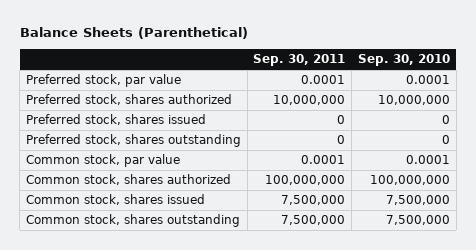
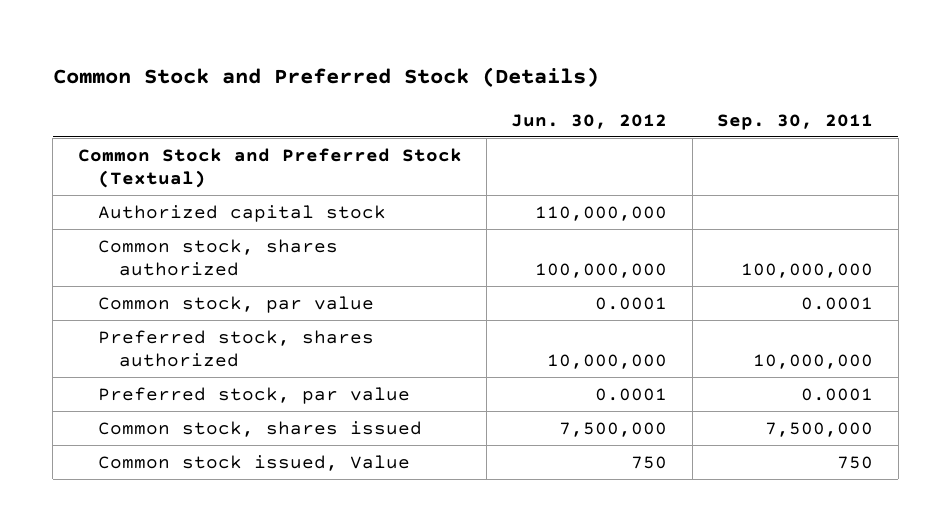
[19,27,248,40] Balance Sheets (Parenthetical) -> [52,67,599,88] Common Stock and Preferred Stock (Details)
[357,54,450,67] Sep. 30, 2010 -> none
none -> [511,113,668,129] Jun. 30, 2012
[26,114,207,126] Preferred stock, shares issued -> none
[26,134,242,148] Preferred stock, shares outstanding -> none
none -> [77,147,462,188] Common Stock and Preferred Stock (Textual)
none -> [98,204,387,222] Authorized capital stock
[26,154,181,168] Common stock, par value -> [98,295,375,313] Common stock, par value
[26,94,233,106] Preferred stock, shares authorized -> [98,329,375,367] Preferred stock, shares authorized
[26,74,182,88] Preferred stock, par value -> [98,386,411,404] Preferred stock, par value
[26,214,241,228] Common stock, shares outstanding -> none
none -> [98,454,411,471] Common stock issued, Value

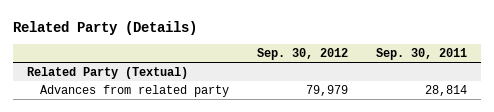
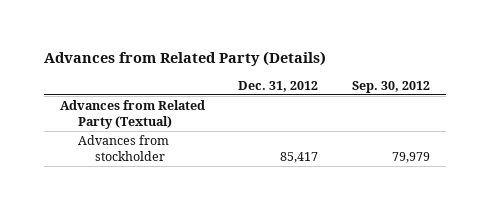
[12,20,197,35] Related Party (Details) -> [43,51,326,67] Advances from Related Party (Details)
[376,48,468,61] Sep. 30, 2011 -> none
none -> [238,80,319,92] Dec. 31, 2012
[27,67,189,80] Related Party (Textual) -> [60,100,206,129] Advances from Related Party (Textual)
[39,85,229,98] Advances from related party -> [77,135,169,161] Advances from stockholder

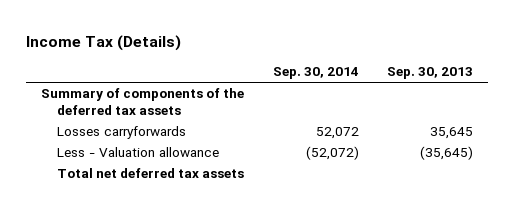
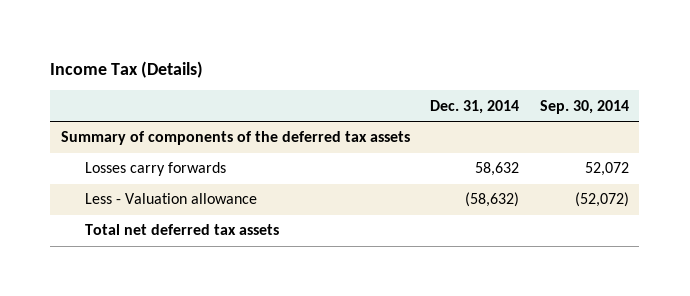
[387,67,474,80] Sep. 30, 2013 -> none
none -> [430,99,520,114] Dec. 31, 2014
[57,126,187,140] Losses carryforwards -> [84,162,226,177] Losses carry forwards

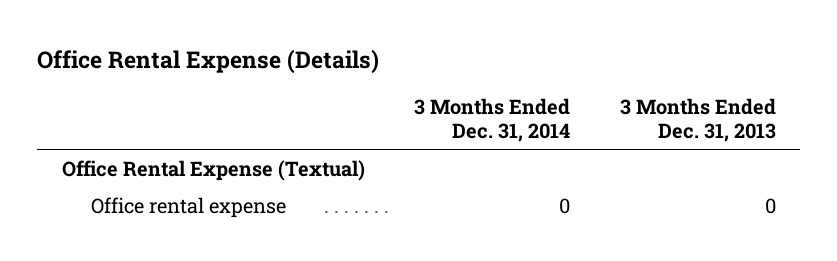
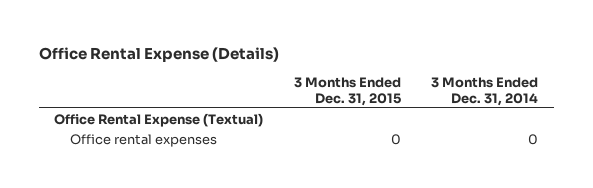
[619,97,776,143] 3 Months Ended Dec. 31, 2013 -> none
none -> [293,76,401,106] 3 Months Ended Dec. 31, 2015
[90,196,286,218] Office rental expense -> [70,133,218,147] Office rental expenses

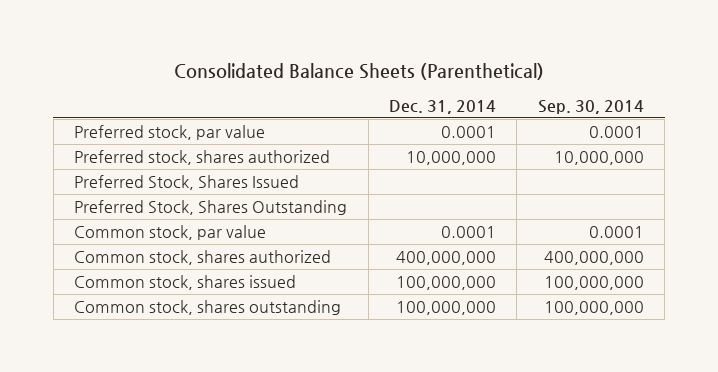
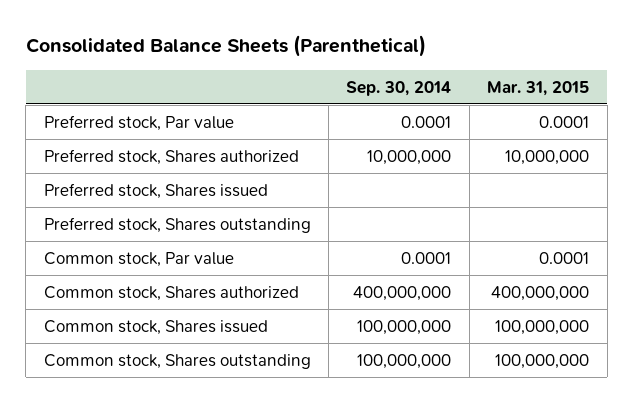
[389,99,497,114] Dec. 31, 2014 -> none
none -> [487,80,590,96] Mar. 31, 2015
[74,124,266,140] Preferred stock, par value -> [43,114,234,131] Preferred stock, Par value
[74,149,331,165] Preferred stock, shares authorized -> [43,148,299,165] Preferred stock, Shares authorized
[74,174,300,190] Preferred Stock, Shares Issued -> [43,182,268,199] Preferred stock, Shares issued
[74,199,348,215] Preferred Stock, Shares Outstanding -> [43,216,311,233] Preferred stock, Shares outstanding
[74,224,267,240] Common stock, par value -> [43,251,234,267] Common stock, Par value
[74,249,332,265] Common stock, shares authorized -> [43,285,299,301] Common stock, Shares authorized
[74,274,297,290] Common stock, shares issued -> [43,319,268,335] Common stock, Shares issued
[74,299,342,315] Common stock, shares outstanding -> [43,353,311,369] Common stock, Shares outstanding

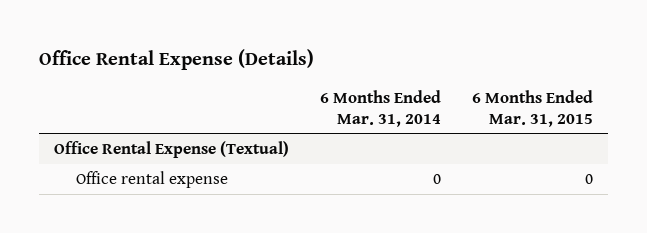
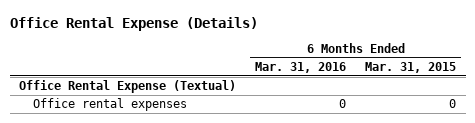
[319,89,441,127] 6 Months Ended Mar. 31, 2014 -> none
none -> [255,61,347,73] Mar. 31, 2016
[75,171,228,189] Office rental expense -> [32,98,187,112] Office rental expenses

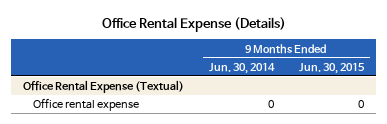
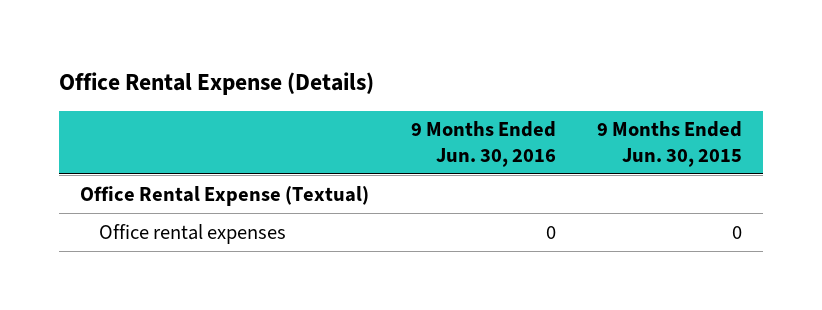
[209,62,276,74] Jun. 30, 2014 -> none
none -> [410,121,556,167] 9 Months Ended Jun. 30, 2016
[32,98,139,112] Office rental expense -> [98,223,286,244] Office rental expenses

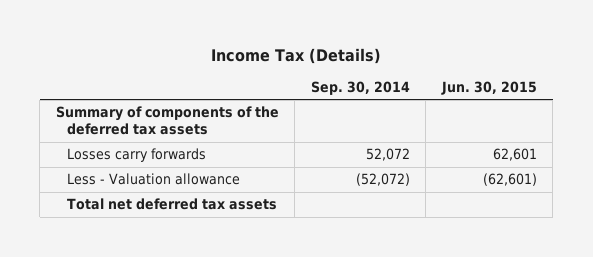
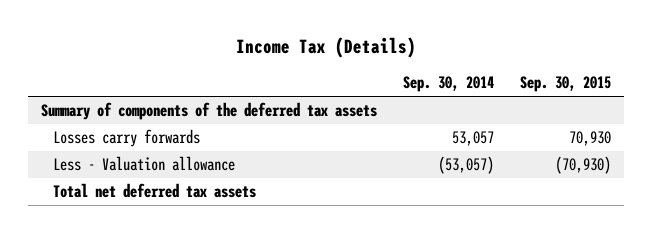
[440,80,537,95] Jun. 30, 2015 -> none
none -> [520,76,612,93] Sep. 30, 2015
[365,148,410,162] 52,072 -> [451,131,494,147] 53,057
[355,173,410,187] (52,072) -> [437,156,494,175] (53,057)

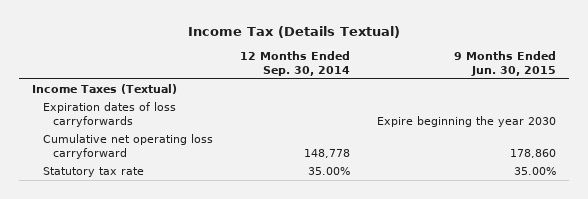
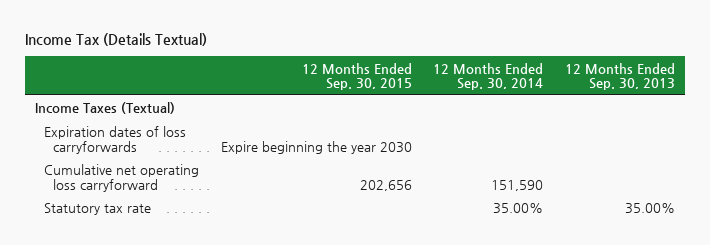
[453,51,556,76] 9 Months Ended Jun. 30, 2015 -> none
none -> [301,62,412,90] 12 Months Ended Sep. 30, 2015
none -> [564,62,675,90] 12 Months Ended Sep. 30, 2013
[303,148,350,158] 148,778 -> [491,179,544,191] 151,590

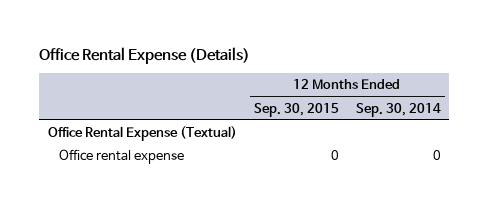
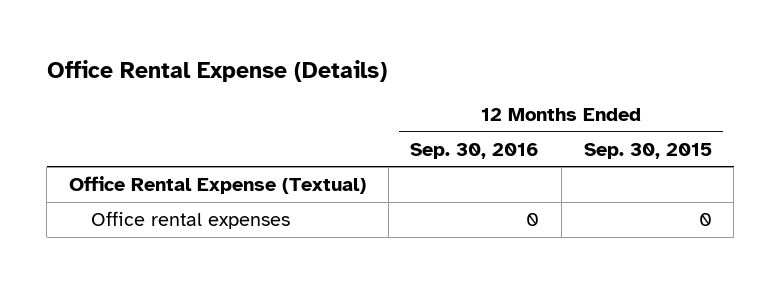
[355,102,441,117] Sep. 30, 2014 -> none
none -> [410,142,540,159] Sep. 30, 2016
[59,149,185,165] Office rental expense -> [91,210,291,229] Office rental expenses

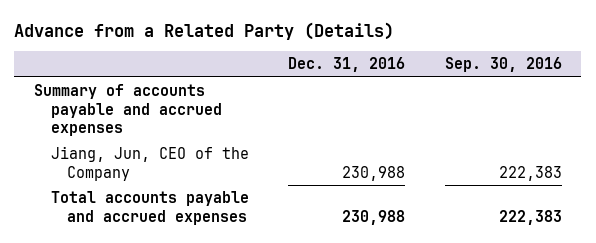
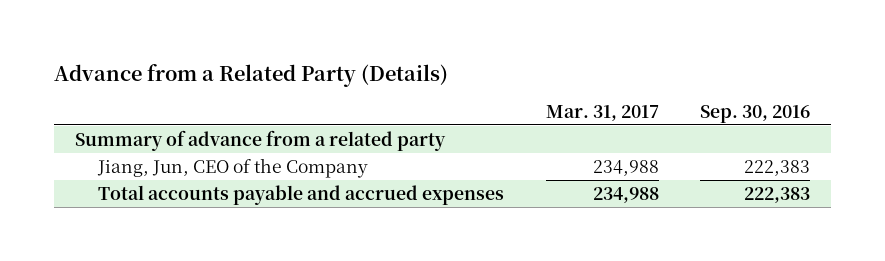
[288,57,406,73] Dec. 31, 2016 -> none
none -> [545,104,659,121] Mar. 31, 2017
[34,84,222,137] Summary of accounts payable and accrued expenses -> [74,129,446,151] Summary of advance from a related party

